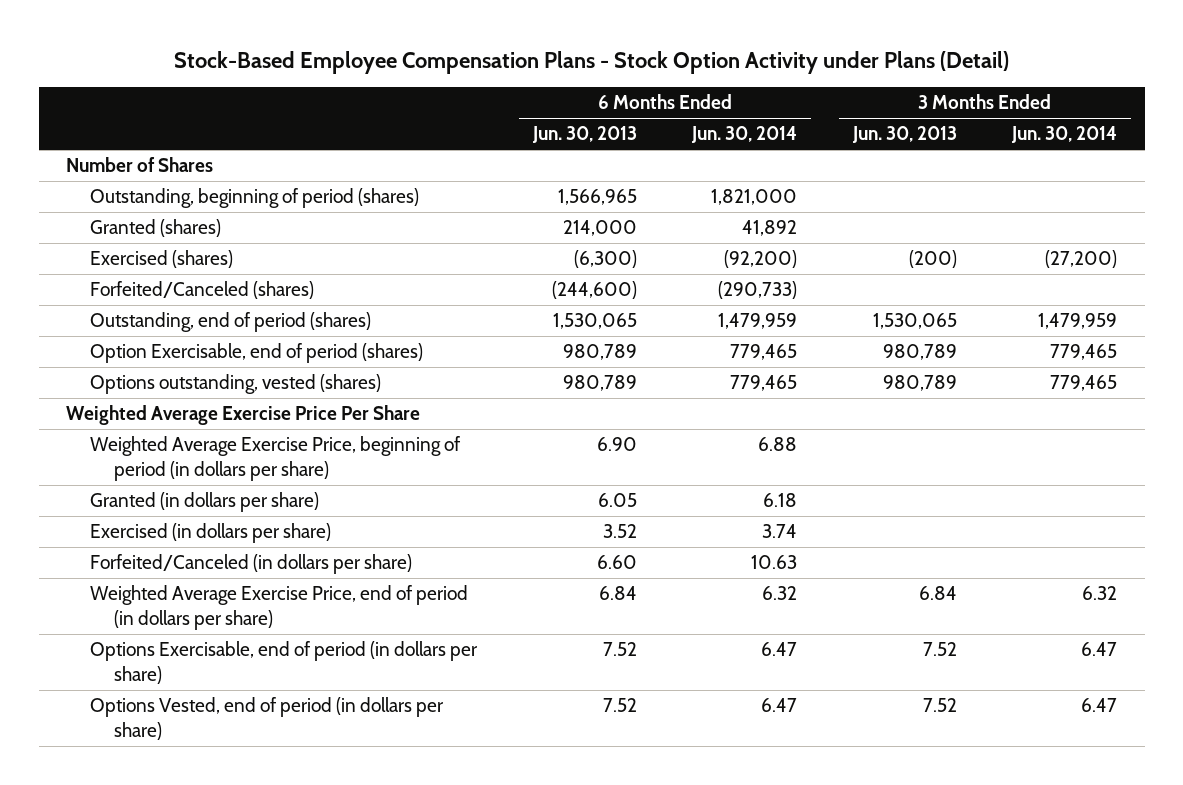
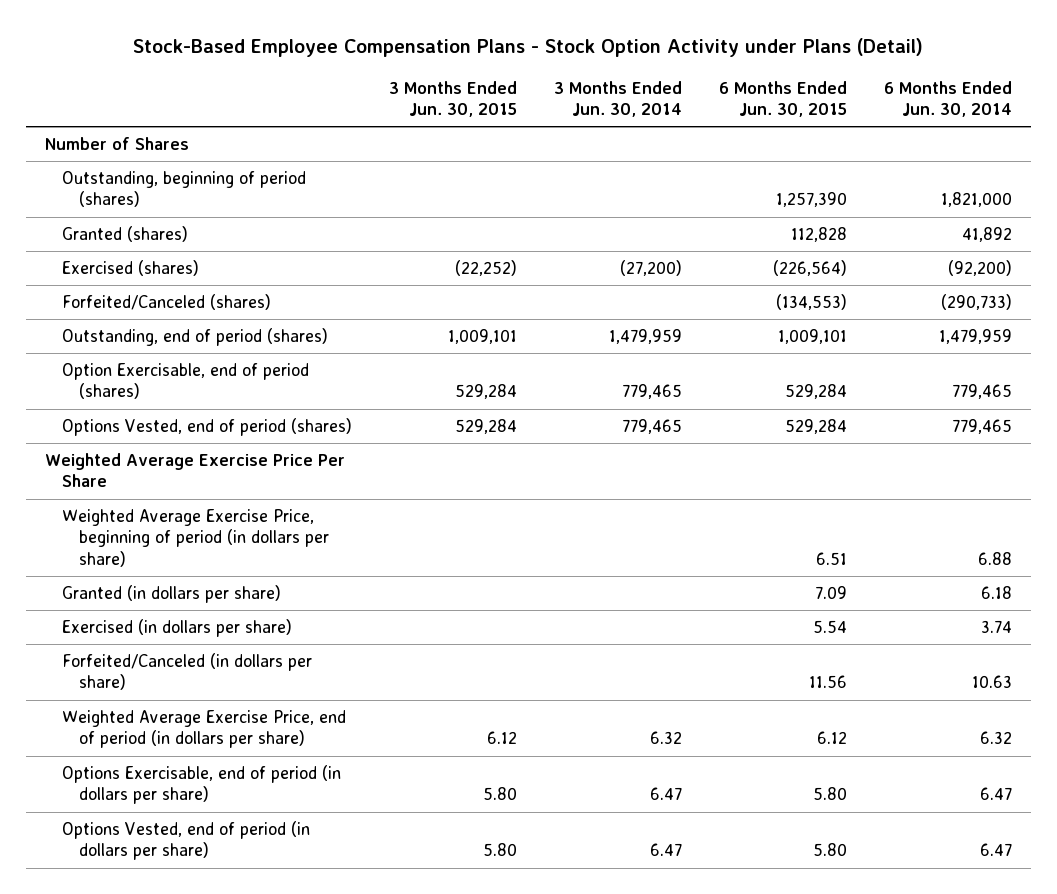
[531,126,637,144] Jun. 30, 2013 -> none
[851,126,957,144] Jun. 30, 2013 -> none
none -> [388,80,517,117] 3 Months Ended Jun. 30, 2015
none -> [719,80,848,117] 6 Months Ended Jun. 30, 2015
[90,374,382,395] Options outstanding, vested (shares) -> [61,418,352,437] Options Vested, end of period (shares)

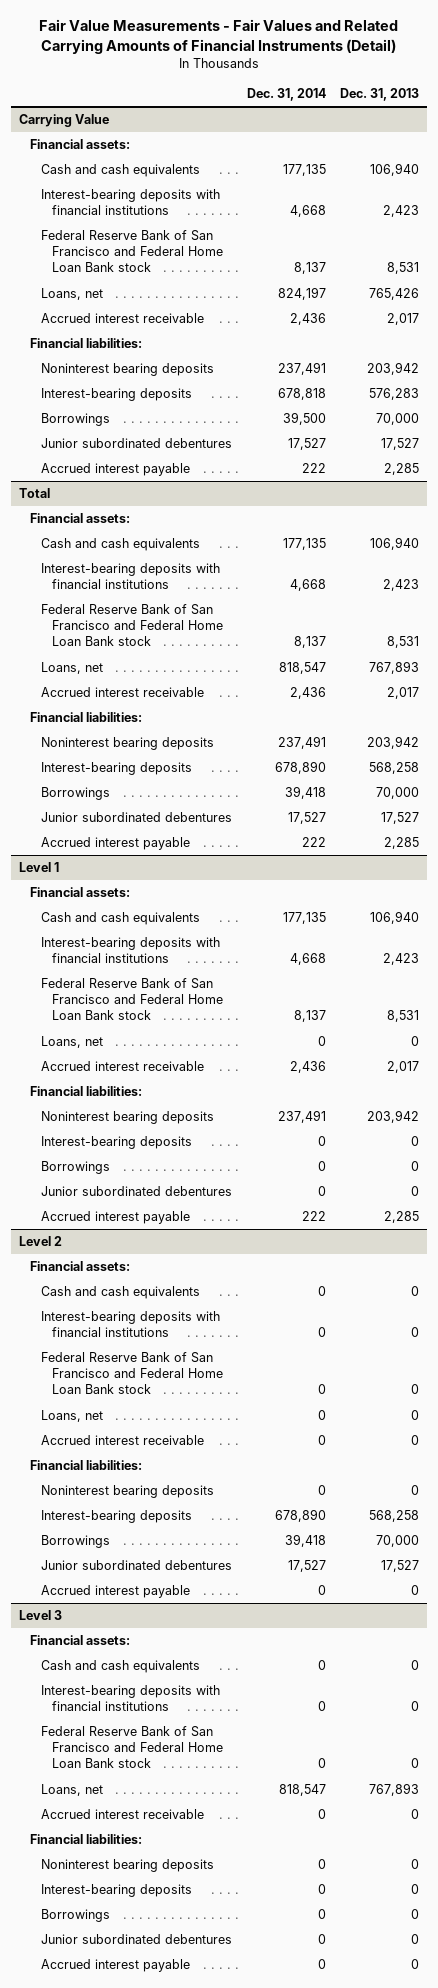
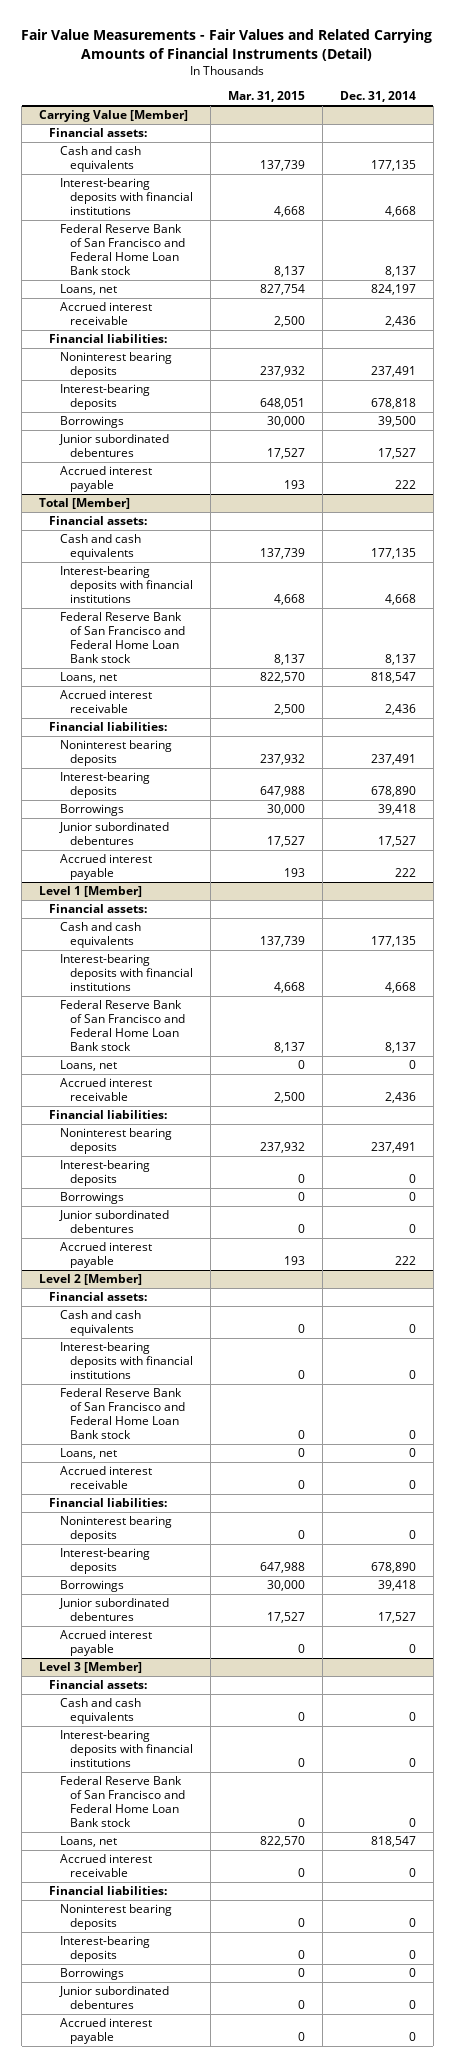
[340,87,420,101] Dec. 31, 2013 -> none
none -> [227,91,305,103] Mar. 31, 2015
[18,114,109,128] Carrying Value -> [39,110,189,123] Carrying Value [Member]
[18,488,50,499] Total -> [39,498,131,510] Total [Member]
[18,862,59,873] Level 1 -> [39,886,143,898] Level 1 [Member]
[18,1236,62,1247] Level 2 -> [39,1274,143,1286] Level 2 [Member]
[18,1610,62,1621] Level 3 -> [39,1662,143,1674] Level 3 [Member]

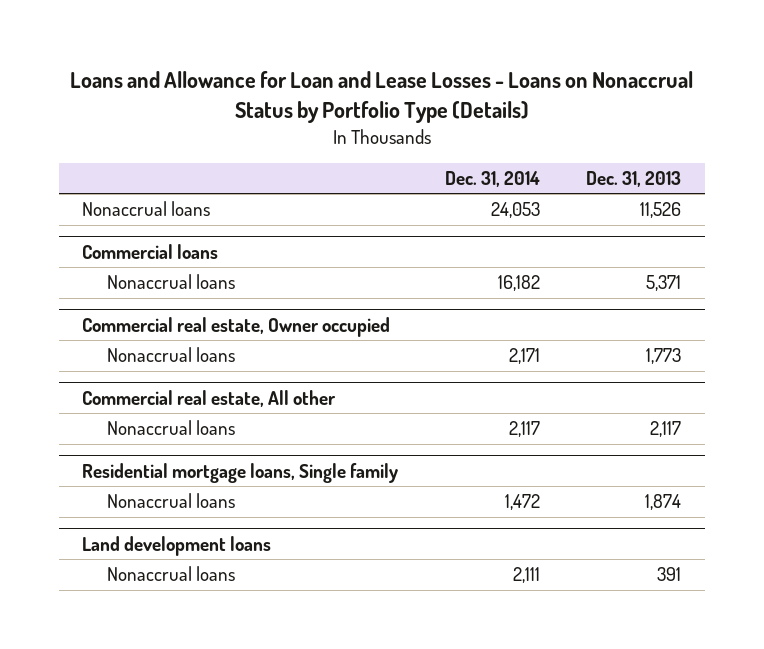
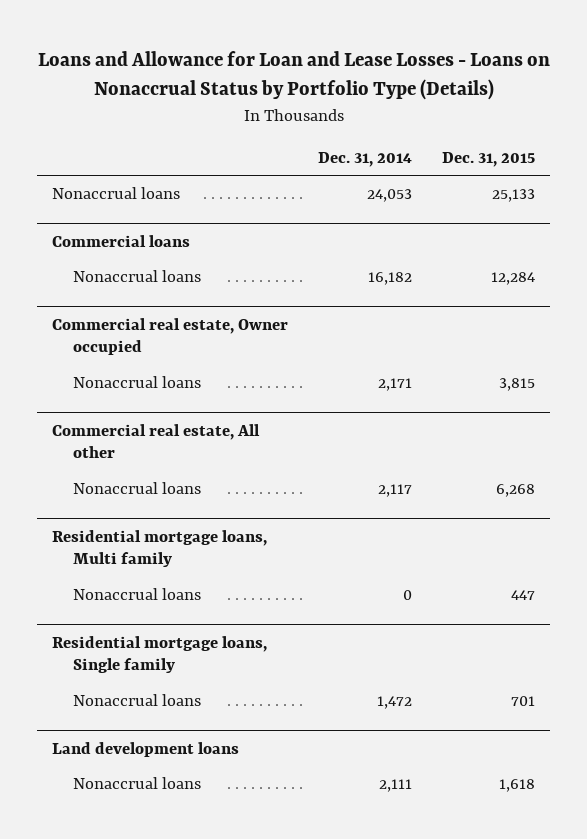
[586,171,682,188] Dec. 31, 2013 -> none
none -> [442,151,536,167] Dec. 31, 2015
none -> [52,529,268,568] Residential mortgage loans, Multi family
none -> [73,588,202,601] Nonaccrual loans

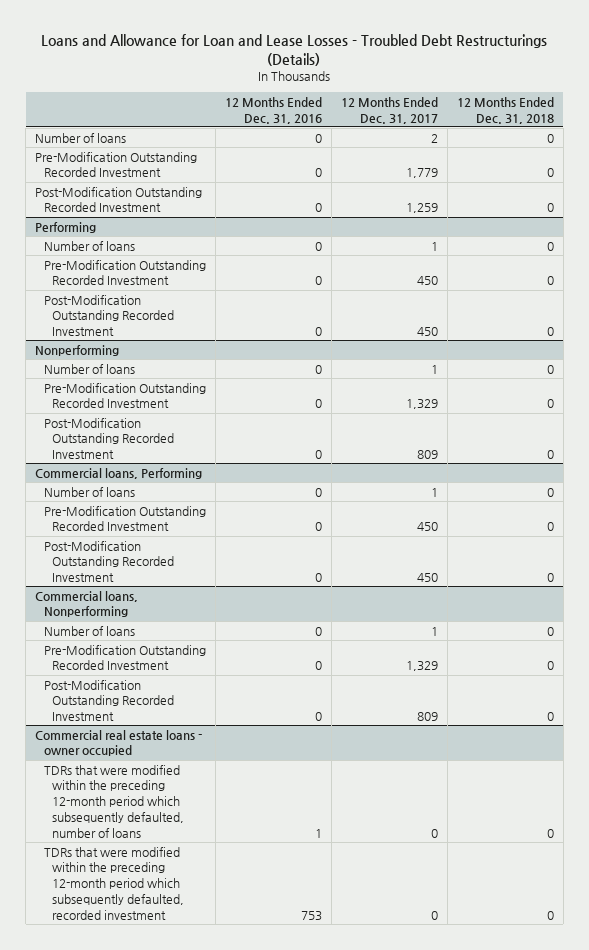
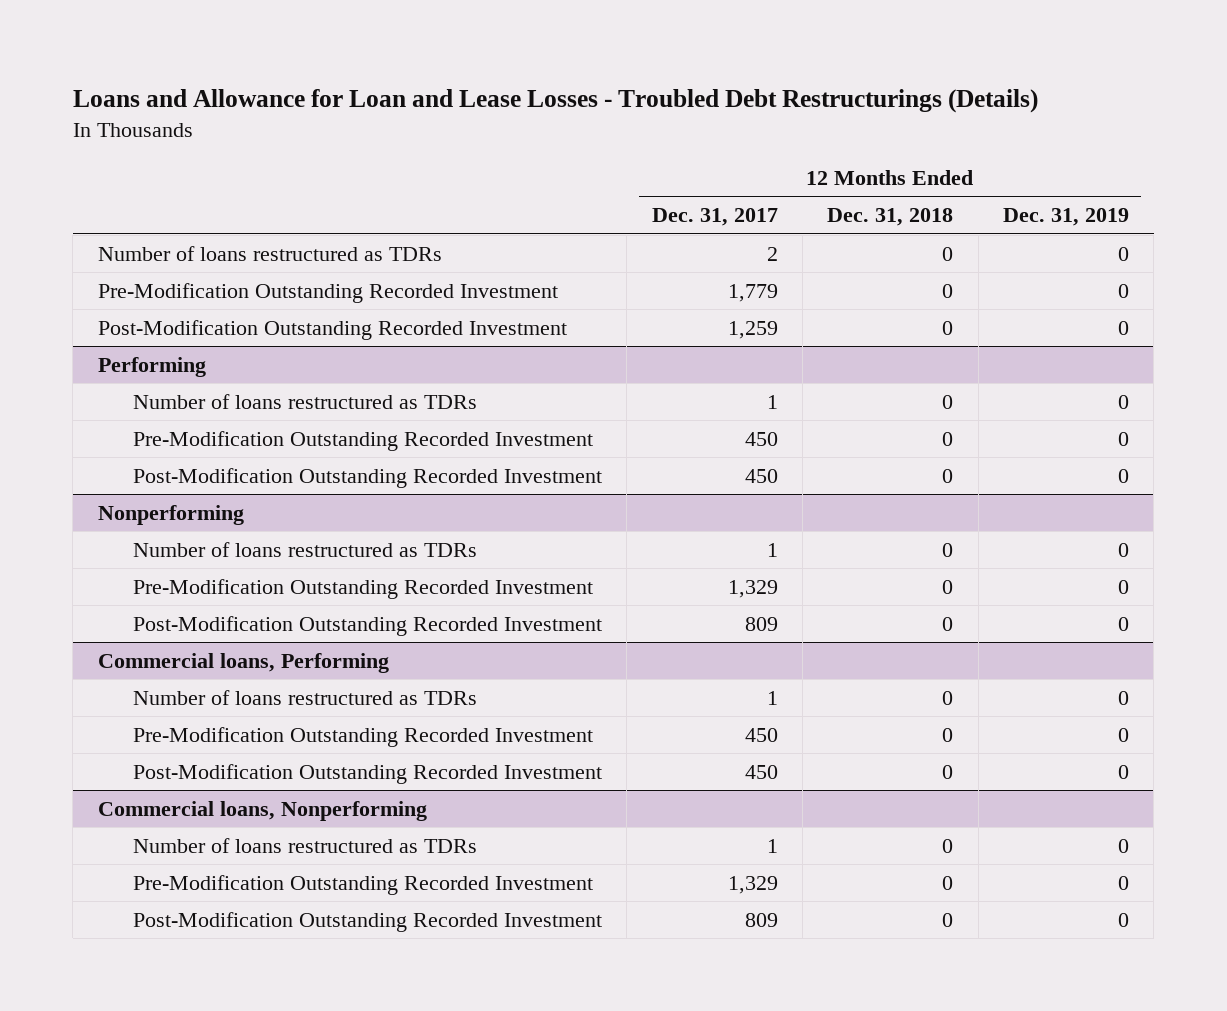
[224,96,322,124] 12 Months Ended Dec. 31, 2016 -> none
none -> [1003,208,1130,227] Dec. 31, 2019
[35,132,127,143] Number of loans -> [97,245,442,261] Number of loans restructured as TDRs
[43,240,135,251] Number of loans -> [132,393,477,409] Number of loans restructured as TDRs
[43,363,135,374] Number of loans -> [132,541,477,557] Number of loans restructured as TDRs
[43,486,135,497] Number of loans -> [132,689,477,705] Number of loans restructured as TDRs
[43,625,135,636] Number of loans -> [132,837,477,853] Number of loans restructured as TDRs
[35,729,203,757] Commercial real estate loans - owner occupied -> none
[43,764,185,838] TDRs that were modified within the preceding 12-month period which subsequently defaulted, number of loans -> none
[43,846,185,920] TDRs that were modified within the preceding 12-month period which subsequently defaulted, recorded investment -> none

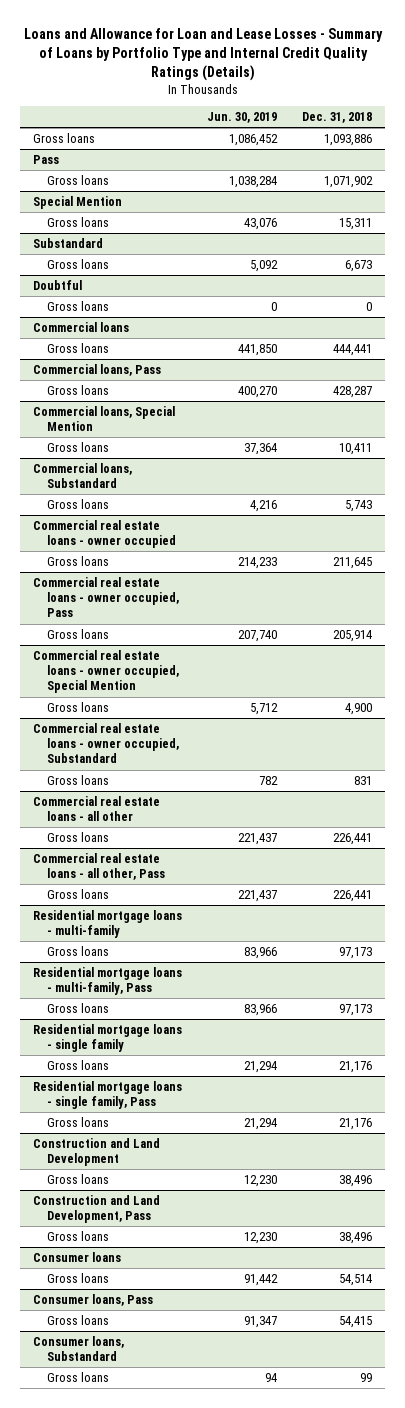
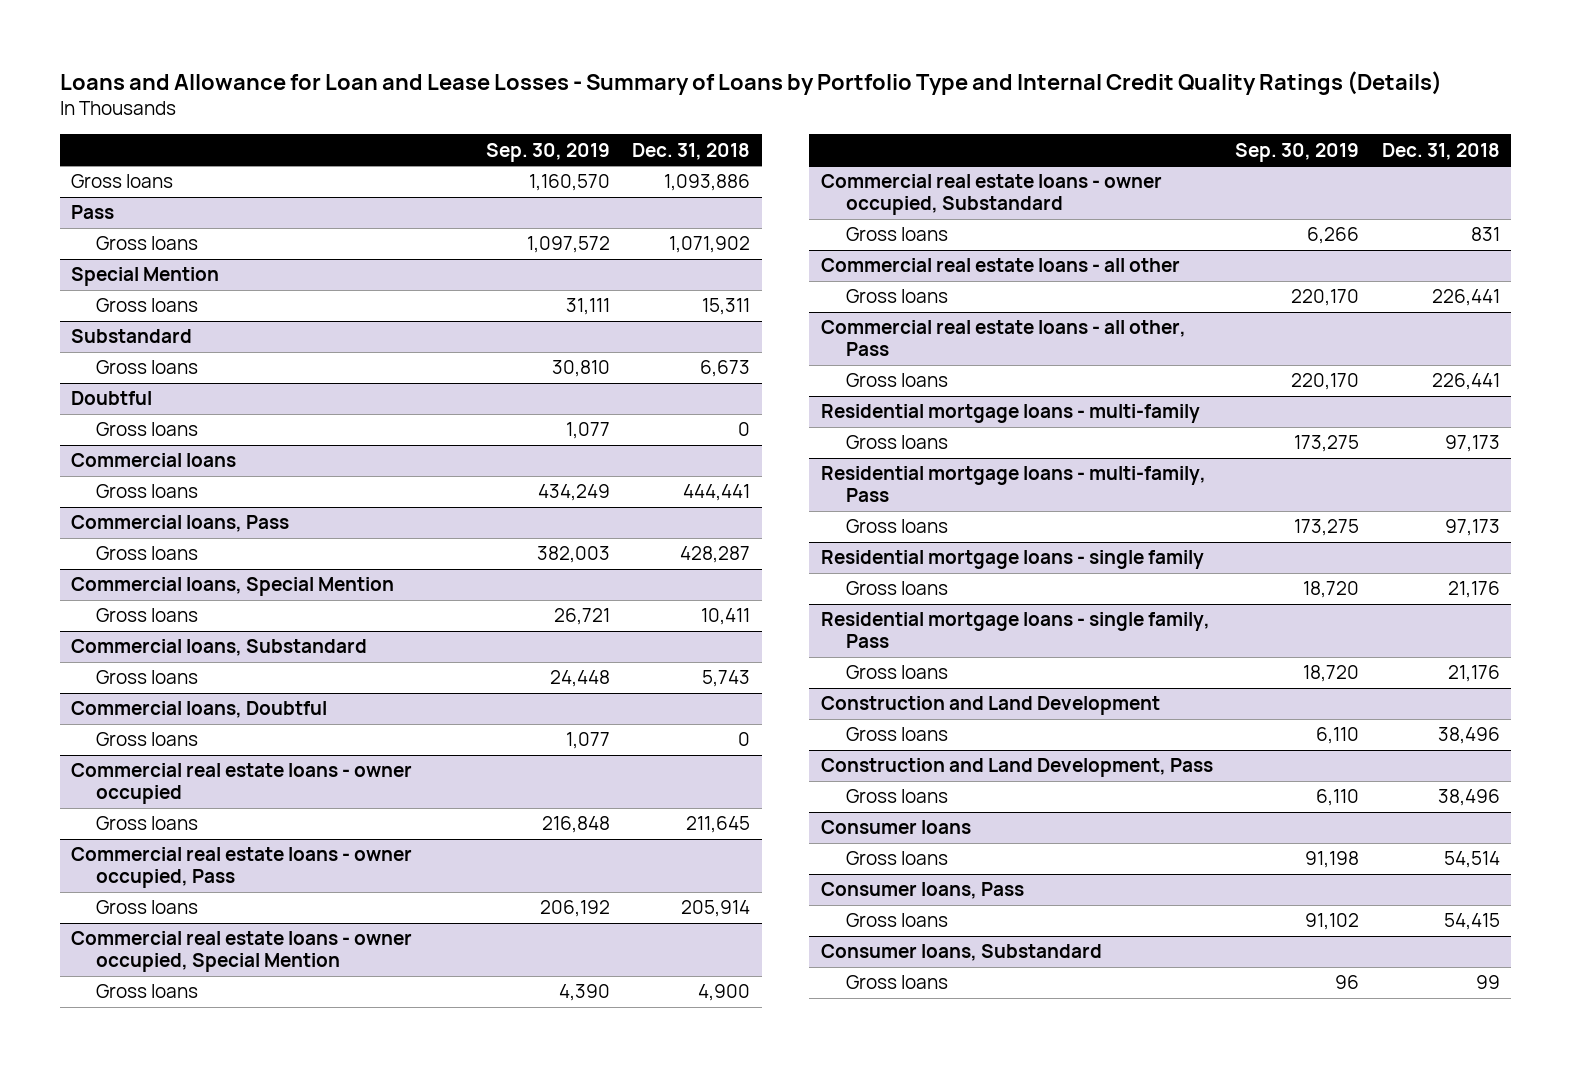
[207,112,278,124] Jun. 30, 2019 -> none
none -> [485,142,610,162] Sep. 30, 2019
none -> [71,701,328,719] Commercial loans, Doubtful
none -> [96,732,199,747] Gross loans

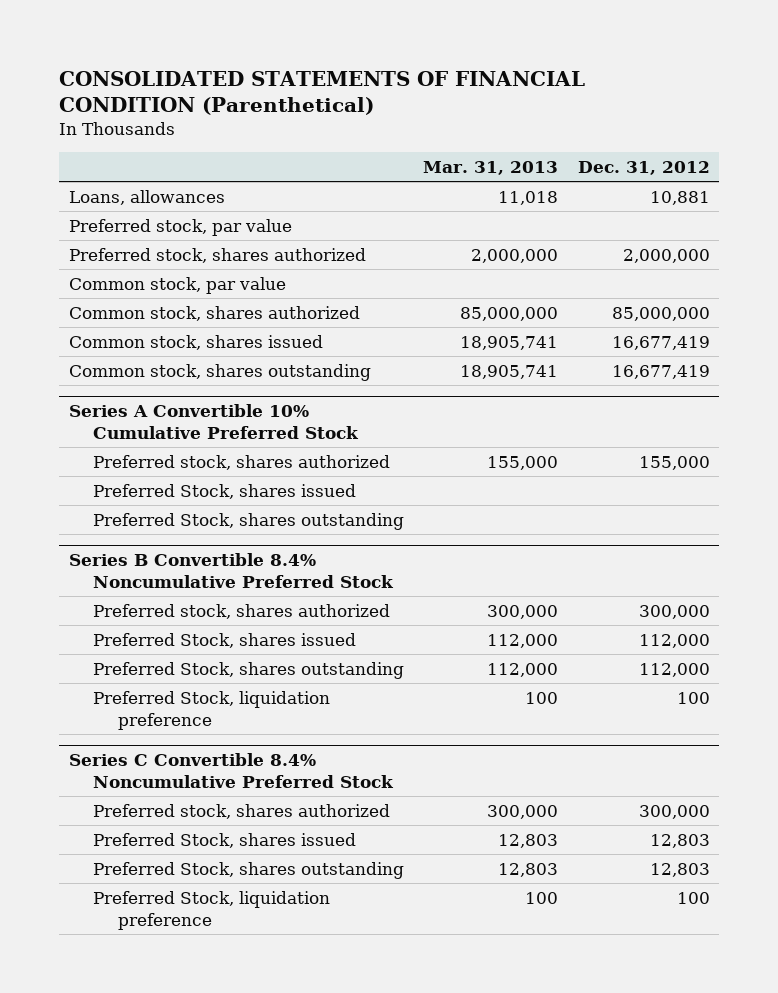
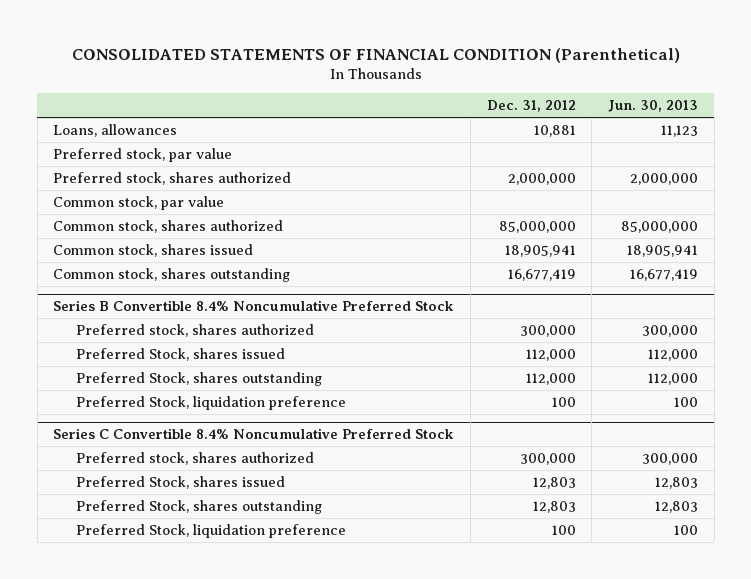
[423,160,559,175] Mar. 31, 2013 -> none
none -> [607,100,698,113] Jun. 30, 2013
[611,335,710,350] 16,677,419 -> [504,244,576,257] 18,905,941
[68,403,360,439] Series A Convertible 10% Cumulative Preferred Stock -> none
[93,454,391,470] Preferred stock, shares authorized -> none
[93,483,357,499] Preferred Stock, shares issued -> none
[93,512,405,530] Preferred Stock, shares outstanding -> none

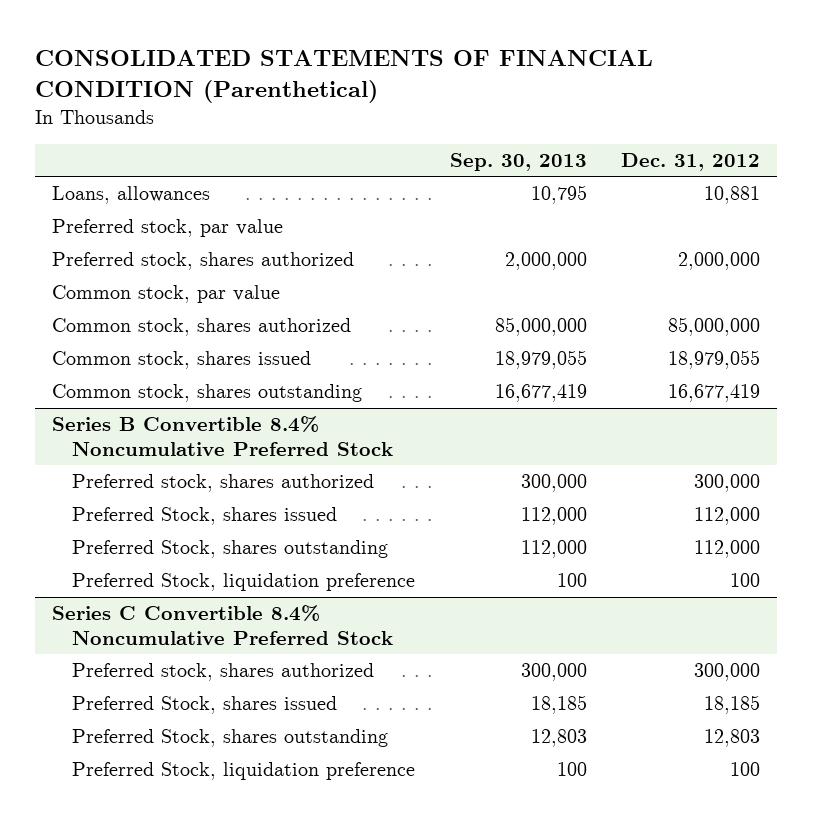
[607,100,698,113] Jun. 30, 2013 -> none
none -> [449,152,587,171] Sep. 30, 2013
[504,244,576,257] 18,905,941 -> [668,350,761,370] 18,979,055
[532,476,576,489] 12,803 -> [704,695,761,715] 18,185

